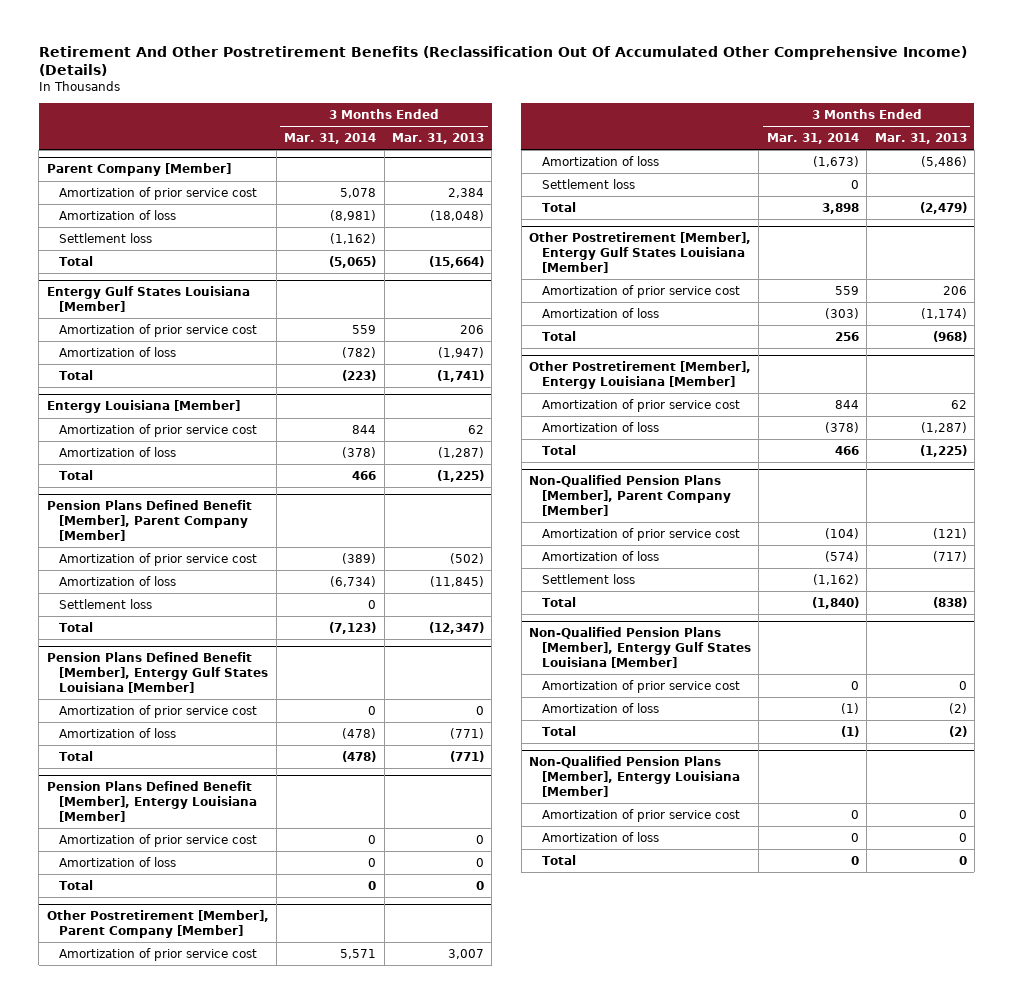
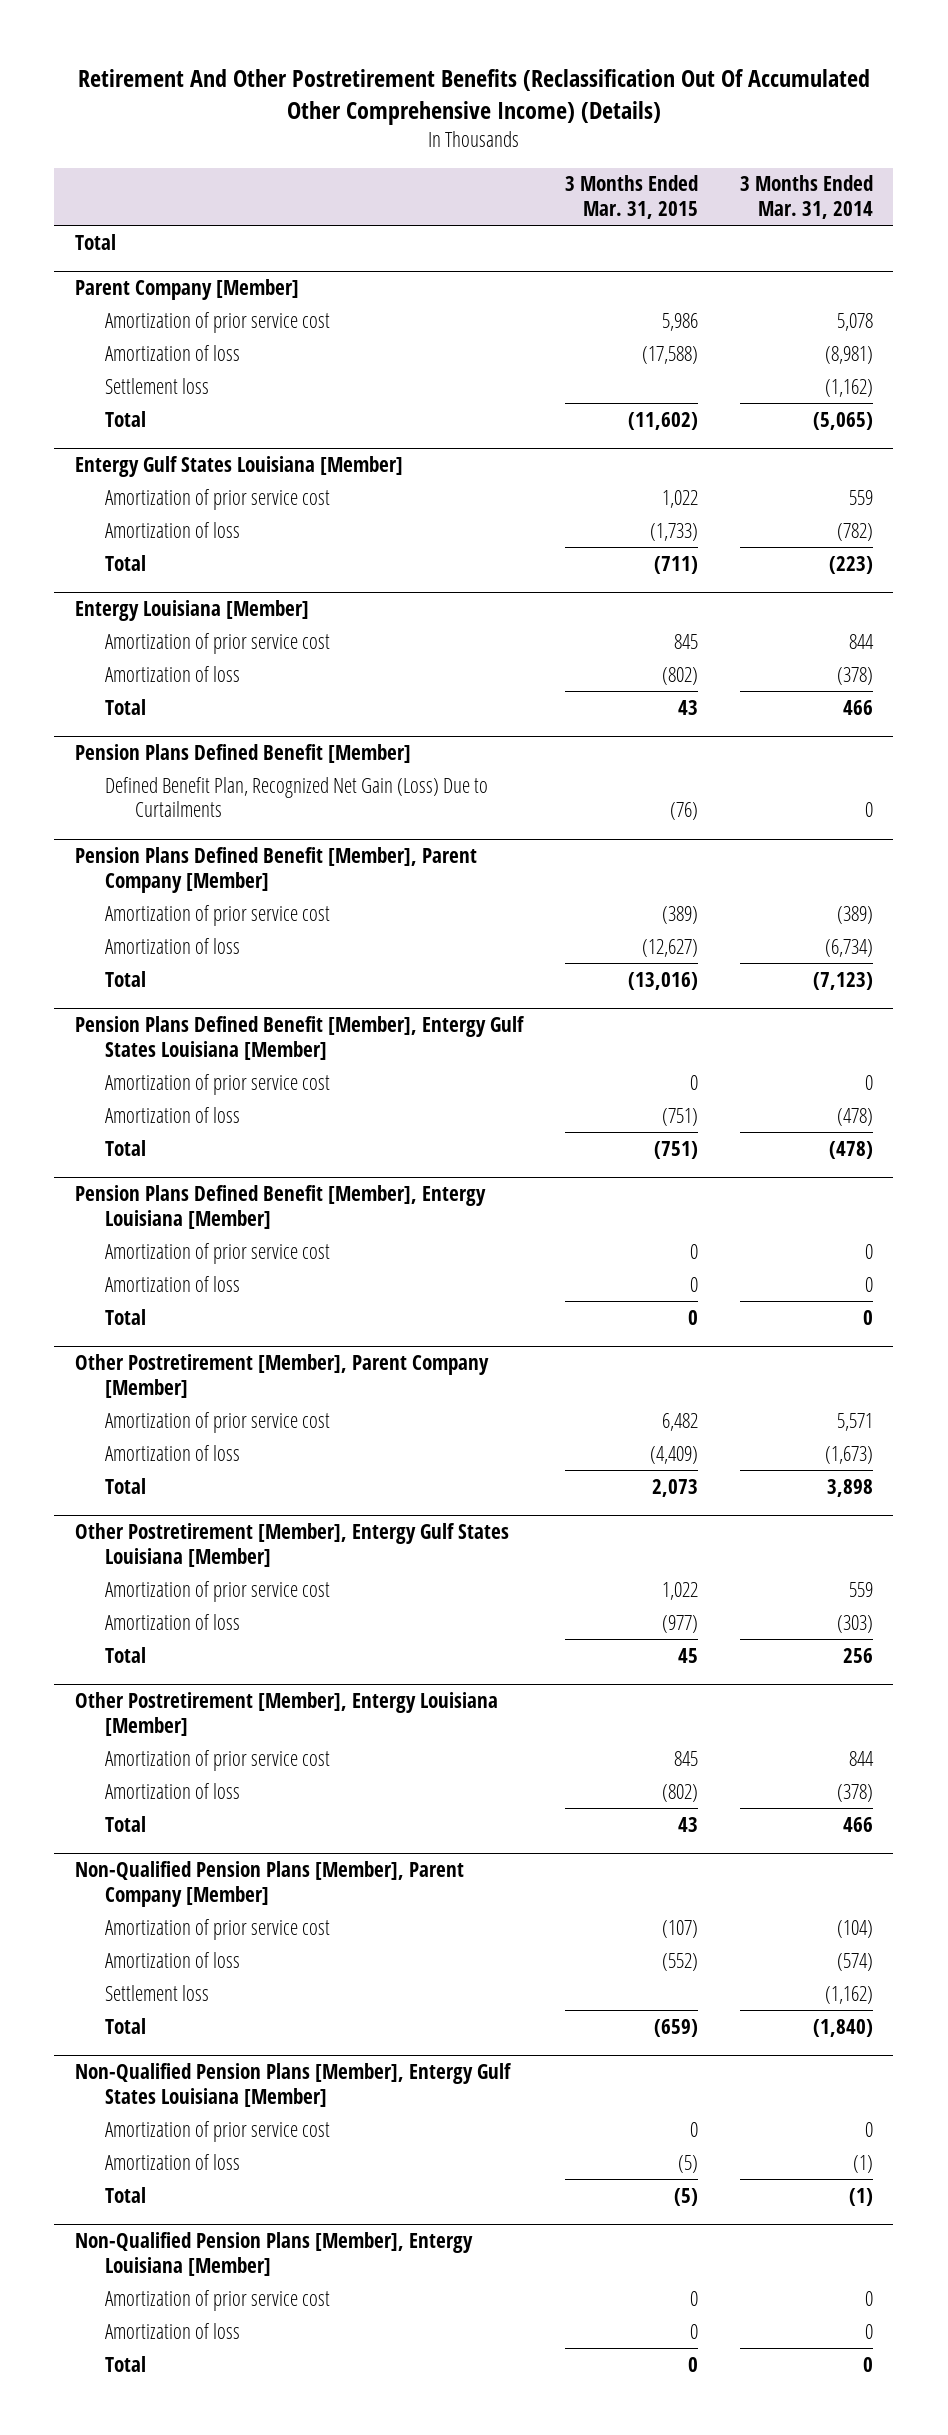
[391,132,484,144] Mar. 31, 2013 -> none
none -> [564,175,698,220] 3 Months Ended Mar. 31, 2015
none -> [75,233,117,250] Total
none -> [75,744,412,764] Pension Plans Defined Benefit [Member]
none -> [104,776,488,818] Defined Benefit Plan, Recognized Net Gain (Loss) Due to Curtailments
[59,598,153,609] Settlement loss -> none
[541,178,635,189] Settlement loss -> none

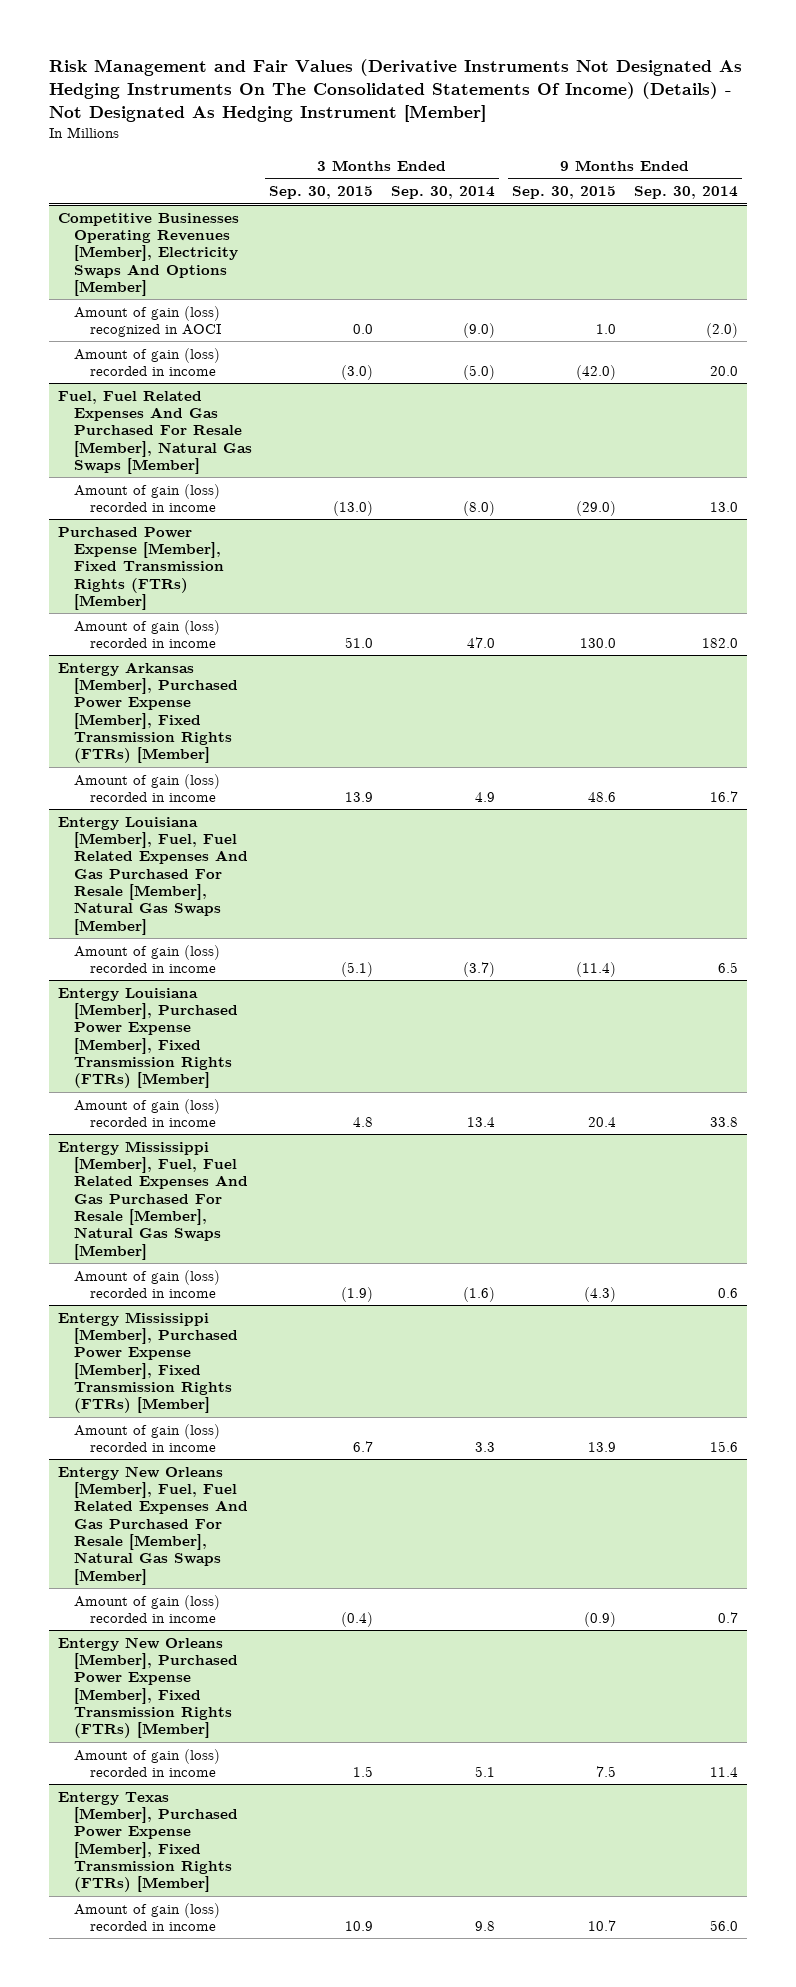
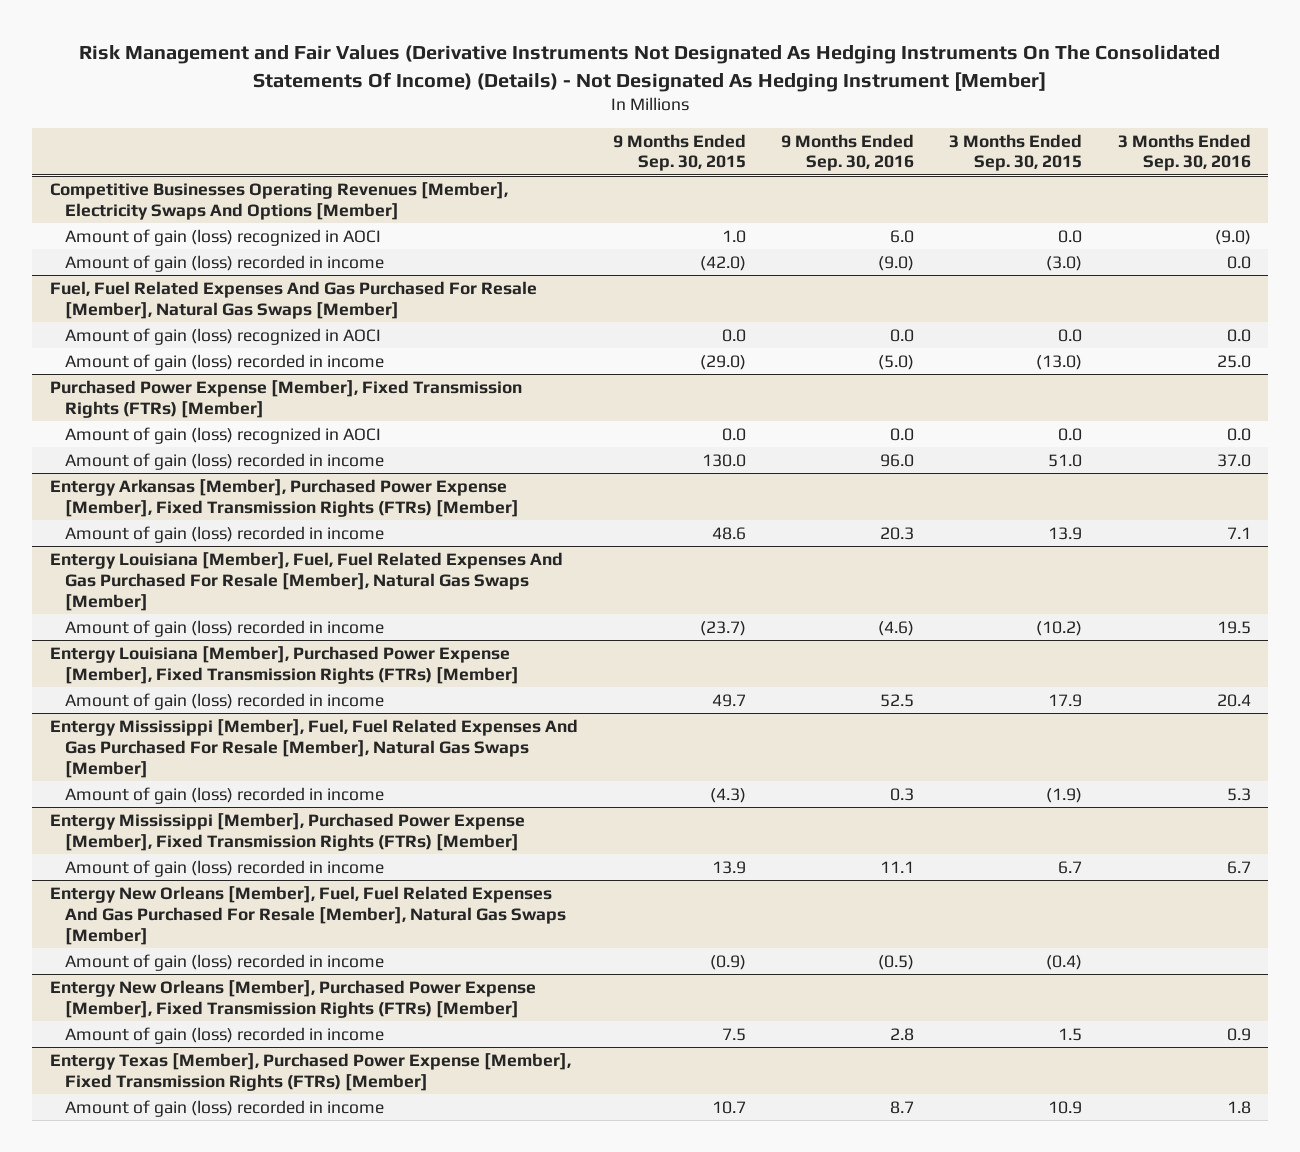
[390,186,495,200] Sep. 30, 2014 -> none
[633,186,738,200] Sep. 30, 2014 -> none
none -> [781,133,915,172] 9 Months Ended Sep. 30, 2016
none -> [1117,133,1251,172] 3 Months Ended Sep. 30, 2016
none -> [65,327,382,345] Amount of gain (loss) recognized in AOCI
none -> [65,426,382,444] Amount of gain (loss) recognized in AOCI
[341,962,374,978] (5.1) -> [1036,620,1083,636] (10.2)
[576,962,617,978] (11.4) -> [700,620,747,636] (23.7)
[353,1117,374,1128] 4.8 -> [1048,693,1083,707] 17.9
[588,1117,617,1128] 20.4 -> [712,693,747,707] 49.7

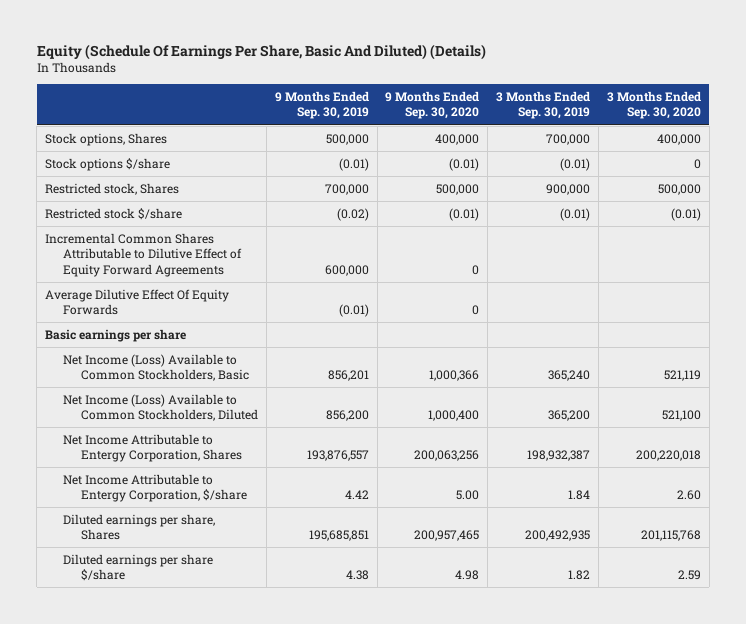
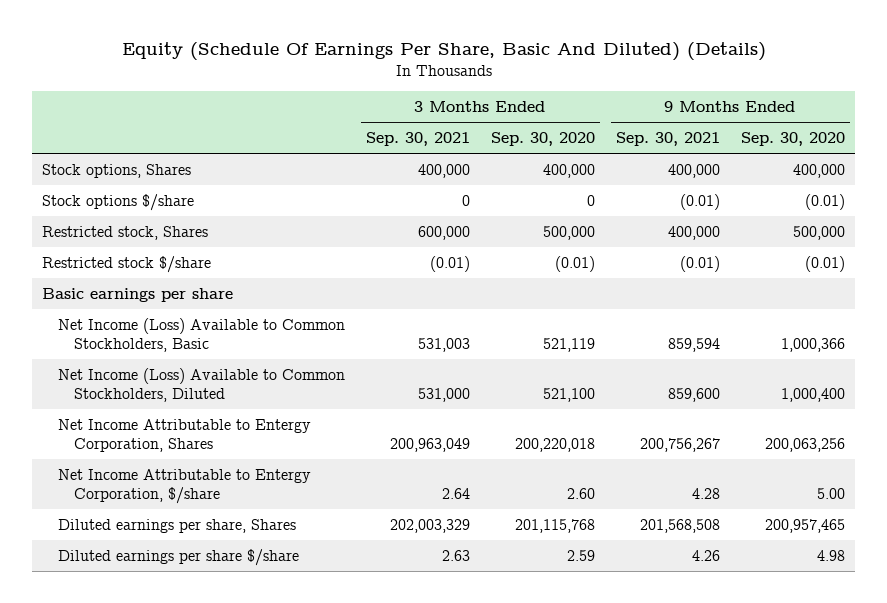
[274,90,369,120] 9 Months Ended Sep. 30, 2019 -> none
[496,90,591,120] 3 Months Ended Sep. 30, 2019 -> none
none -> [365,132,470,147] Sep. 30, 2021
none -> [615,132,720,147] Sep. 30, 2021
[45,232,243,277] Incremental Common Shares Attributable to Dilutive Effect of Equity Forward Agreements -> none
[45,288,230,316] Average Dilutive Effect Of Equity Forwards -> none

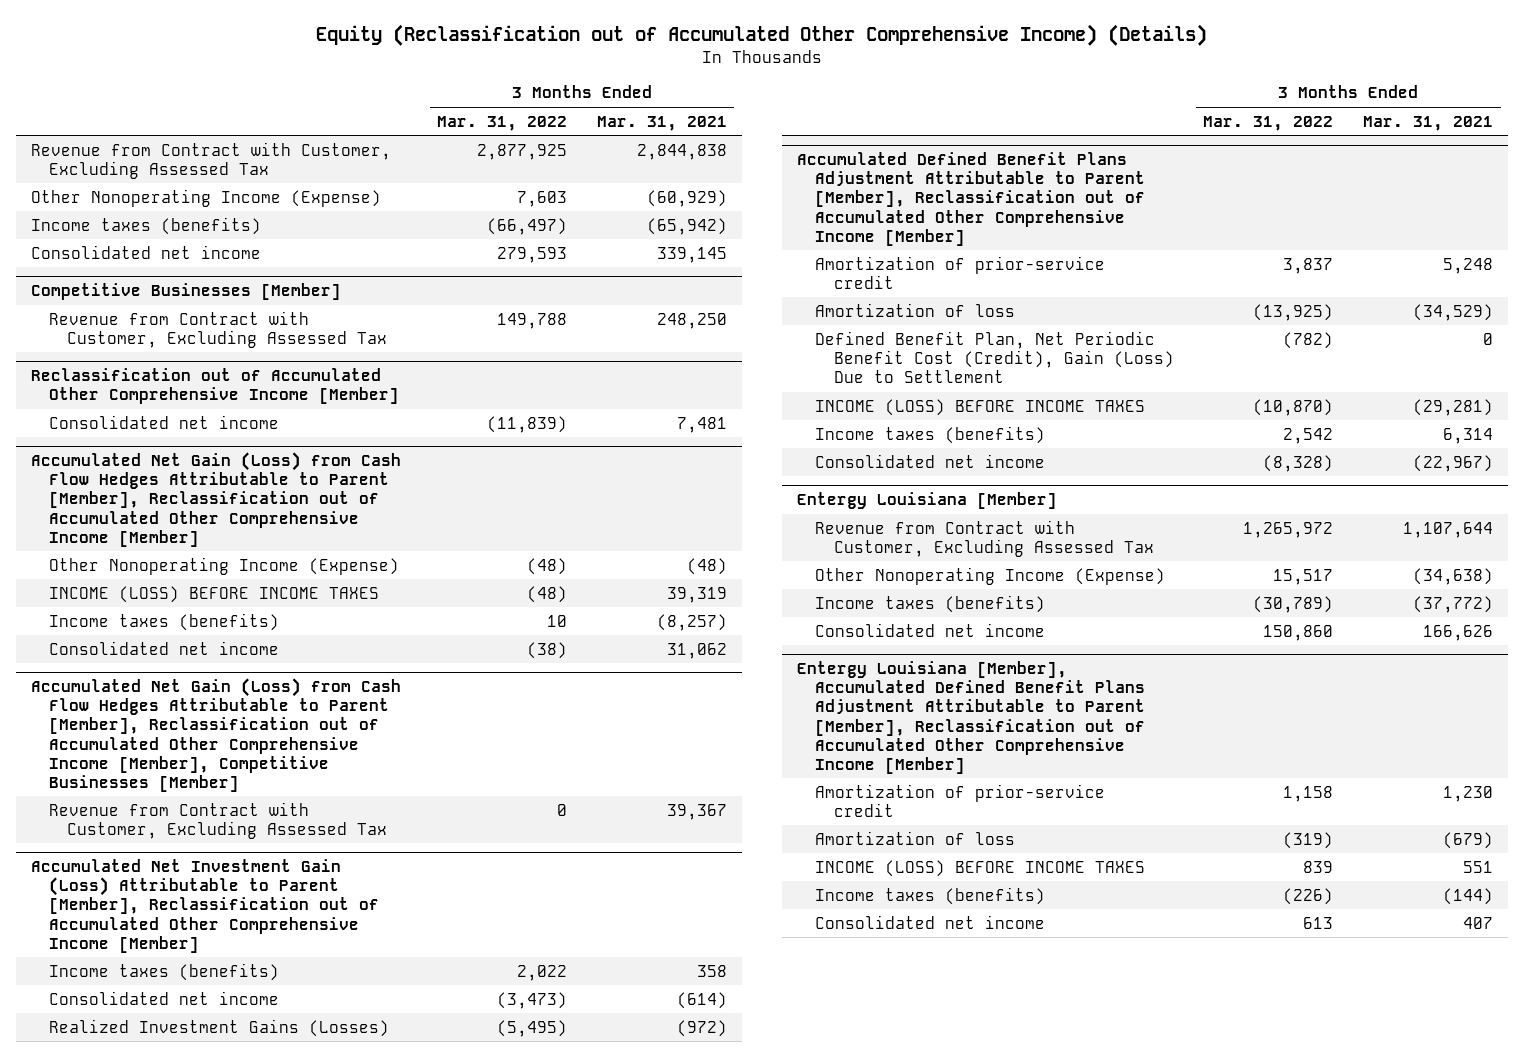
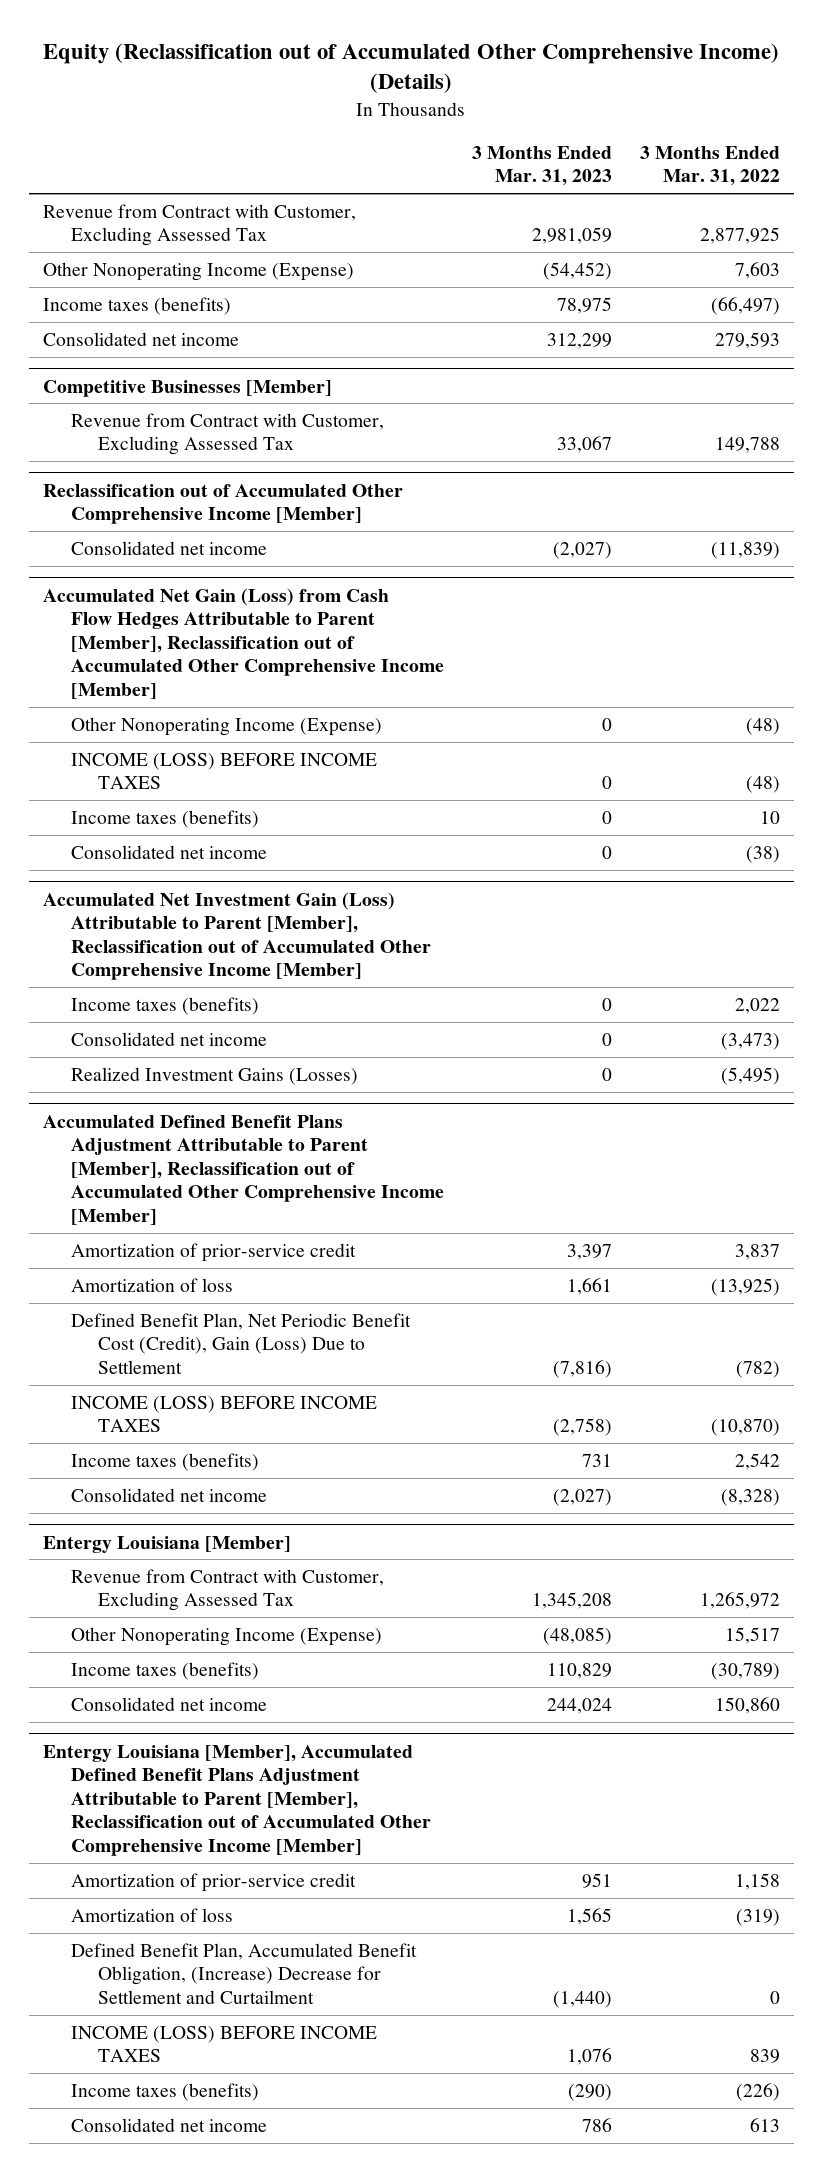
[596,115,727,131] Mar. 31, 2021 -> none
none -> [471,145,612,187] 3 Months Ended Mar. 31, 2023
[30,678,401,792] Accumulated Net Gain (Loss) from Cash Flow Hedges Attributable to Parent [Member], Reclassification out of Accumulated Other Comprehensive Income [Member], Competitive Businesses [Member] -> none
[49,801,388,839] Revenue from Contract with Customer, Excluding Assessed Tax -> none
none -> [70,1942,417,2004] Defined Benefit Plan, Accumulated Benefit Obligation, (Increase) Decrease for Settlement and Curtailment

